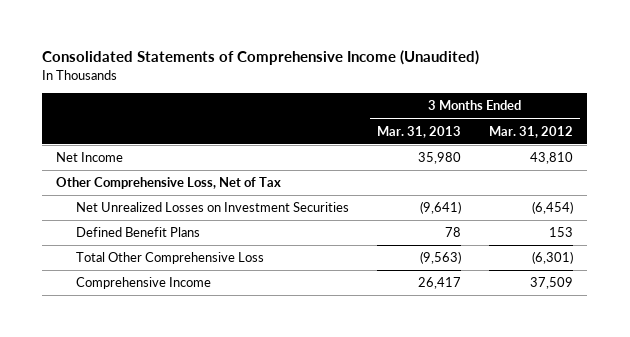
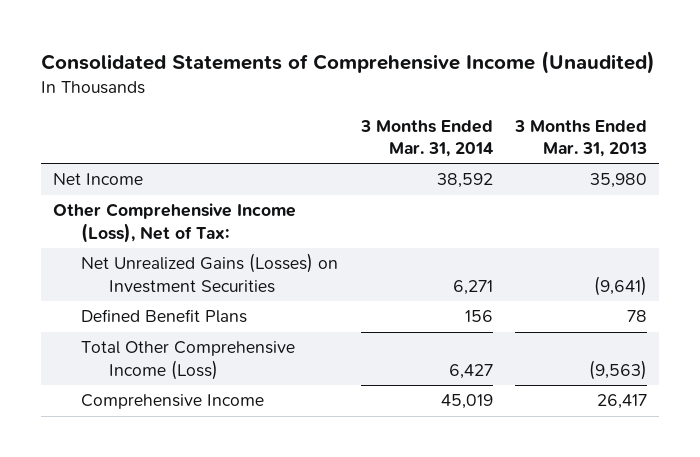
[489,125,574,138] Mar. 31, 2012 -> none
none -> [359,119,493,157] 3 Months Ended Mar. 31, 2014
[56,177,282,190] Other Comprehensive Loss, Net of Tax -> [52,203,296,243] Other Comprehensive Income (Loss), Net of Tax:
[76,202,350,213] Net Unrealized Losses on Investment Securities -> [81,253,339,293] Net Unrealized Gains (Losses) on Investment Securities
[76,252,265,265] Total Other Comprehensive Loss -> [81,341,296,380] Total Other Comprehensive Income (Loss)

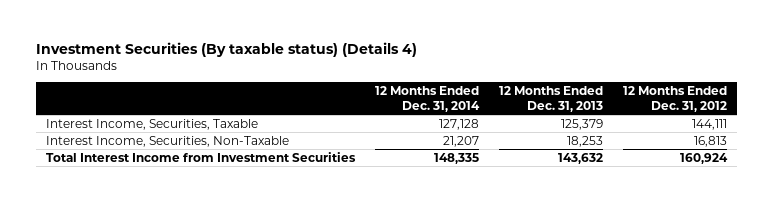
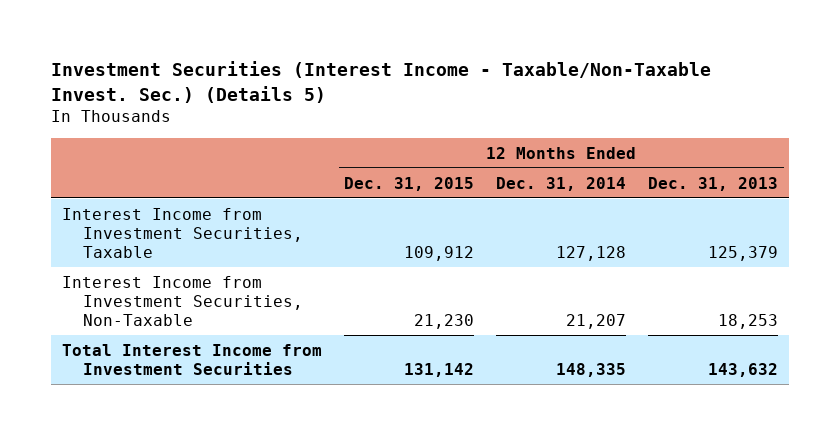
[35,42,417,58] Investment Securities (By taxable status) (Details 4) -> [51,60,712,103] Investment Securities (Interest Income - Taxable/Non-Taxable Invest. Sec.) (Details 5)
[622,86,727,112] 12 Months Ended Dec. 31, 2012 -> none
none -> [344,176,475,191] Dec. 31, 2015
[45,118,258,130] Interest Income, Securities, Taxable -> [62,207,303,259] Interest Income from Investment Securities, Taxable
[45,135,289,147] Interest Income, Securities, Non-Taxable -> [62,275,303,327] Interest Income from Investment Securities, Non-Taxable

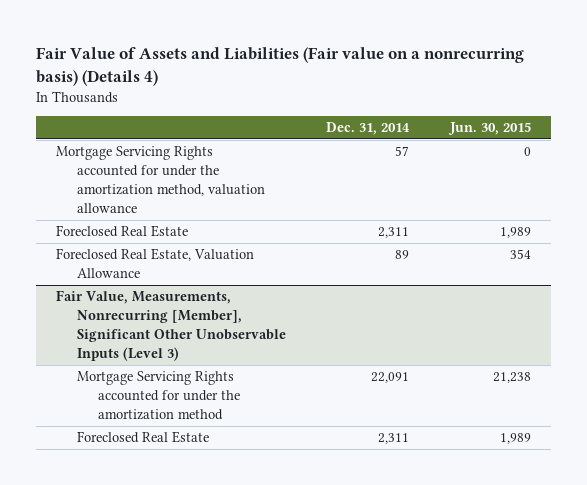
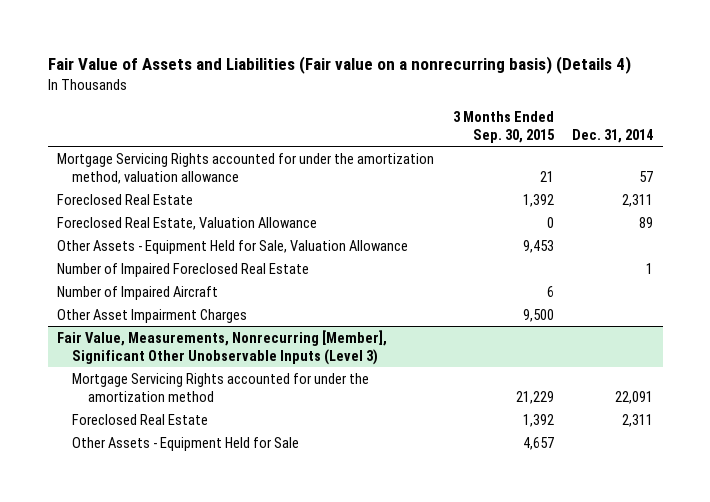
[447,122,531,136] Jun. 30, 2015 -> none
none -> [452,110,555,143] 3 Months Ended Sep. 30, 2015
none -> [56,239,408,254] Other Assets - Equipment Held for Sale, Valuation Allowance
none -> [56,262,309,277] Number of Impaired Foreclosed Real Estate
none -> [56,285,218,300] Number of Impaired Aircraft
none -> [56,308,247,323] Other Asset Impairment Charges
none -> [72,436,300,451] Other Assets - Equipment Held for Sale

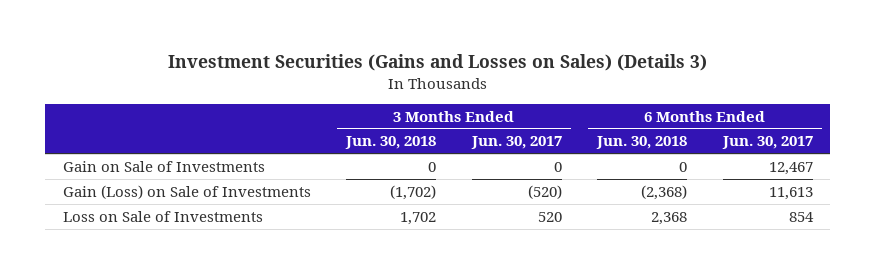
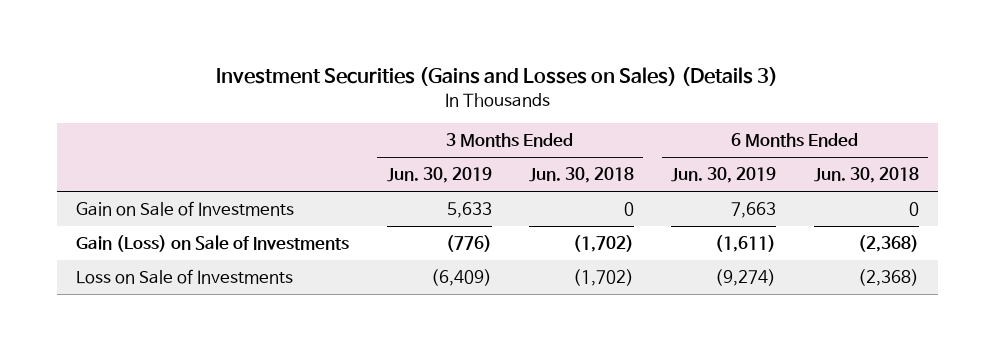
[470,136,562,150] Jun. 30, 2017 -> none
[721,136,813,150] Jun. 30, 2017 -> none
none -> [386,167,492,184] Jun. 30, 2019
none -> [671,167,777,184] Jun. 30, 2019
[400,211,437,225] 1,702 -> [572,269,634,287] (1,702)
[651,211,688,225] 2,368 -> [857,269,919,287] (2,368)

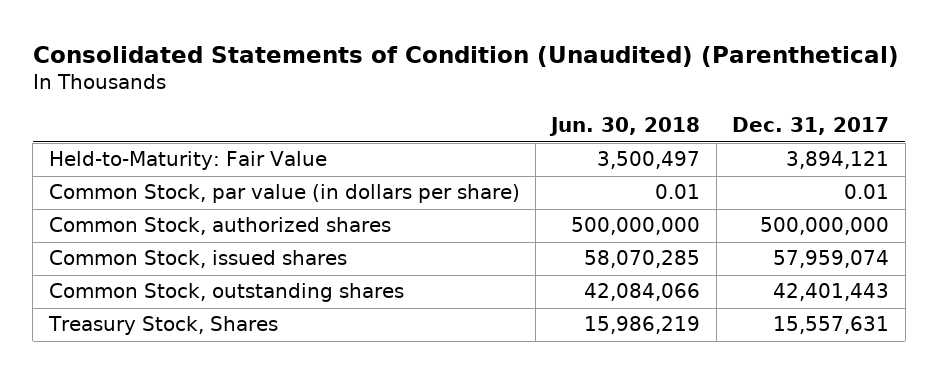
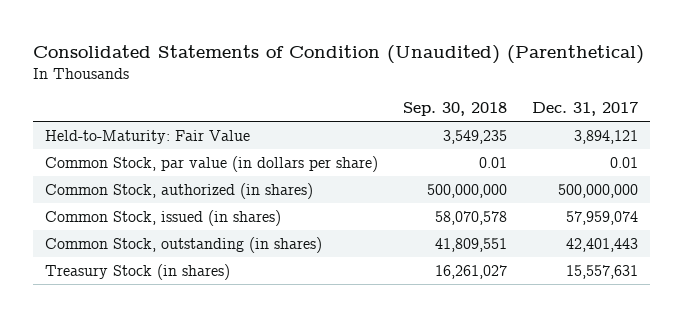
[549,117,701,137] Jun. 30, 2018 -> none
none -> [403,102,508,117] Sep. 30, 2018
[48,217,391,236] Common Stock, authorized shares -> [45,182,314,199] Common Stock, authorized (in shares)
[48,250,347,269] Common Stock, issued shares -> [45,209,282,226] Common Stock, issued (in shares)
[48,283,404,303] Common Stock, outstanding shares -> [45,236,323,253] Common Stock, outstanding (in shares)
[47,316,278,336] Treasury Stock, Shares -> [45,263,231,280] Treasury Stock (in shares)

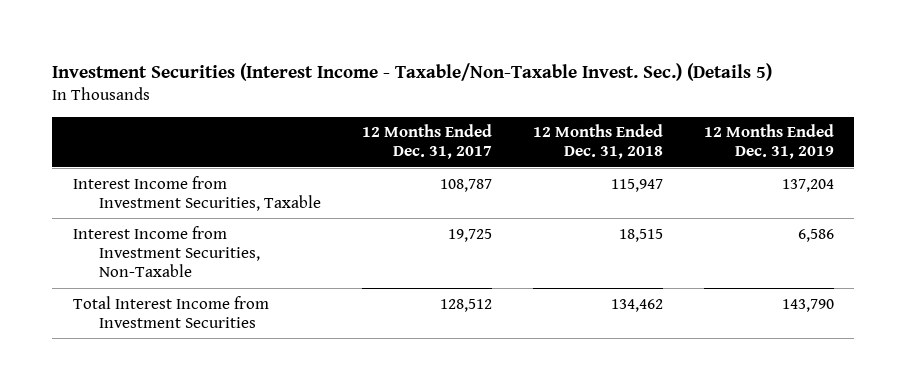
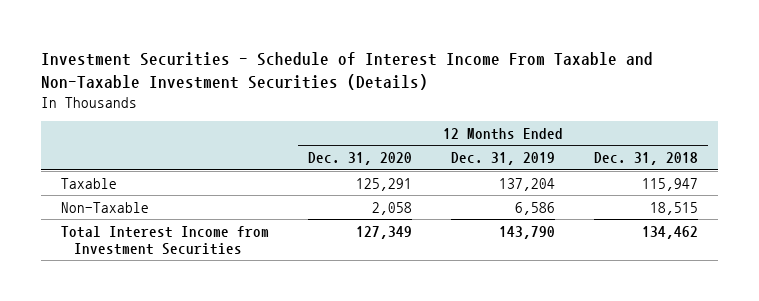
[52,62,773,81] Investment Securities (Interest Income - Taxable/Non-Taxable Invest. Sec.) (Details 5) -> [41,51,654,90] Investment Securities - Schedule of Interest Income From Taxable and Non-Taxable Investment Securities (Details)
[361,124,492,160] 12 Months Ended Dec. 31, 2017 -> none
none -> [307,152,412,166] Dec. 31, 2020
[72,175,321,211] Interest Income from Investment Securities, Taxable -> [60,177,117,189] Taxable
[72,225,260,278] Interest Income from Investment Securities, Non-Taxable -> [60,201,149,213] Non-Taxable

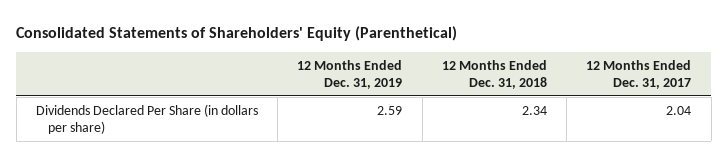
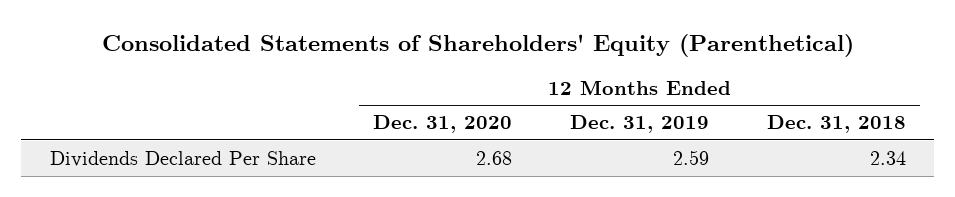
[586,59,692,89] 12 Months Ended Dec. 31, 2017 -> none
none -> [373,115,513,134] Dec. 31, 2020
[35,104,258,135] Dividends Declared Per Share (in dollars per share) -> [49,150,316,167] Dividends Declared Per Share

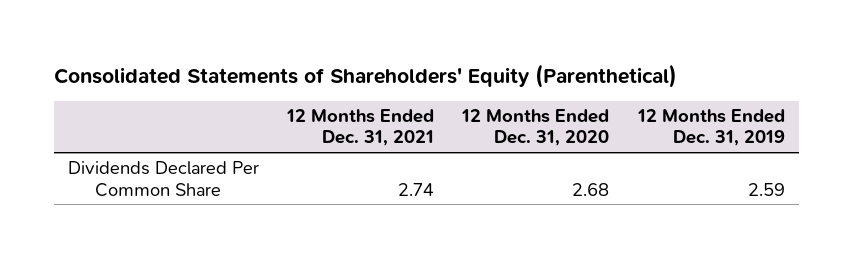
[766,115,906,134] Dec. 31, 2018 -> none
none -> [286,109,435,147] 12 Months Ended Dec. 31, 2021
[49,150,316,167] Dividends Declared Per Share -> [68,161,260,197] Dividends Declared Per Common Share

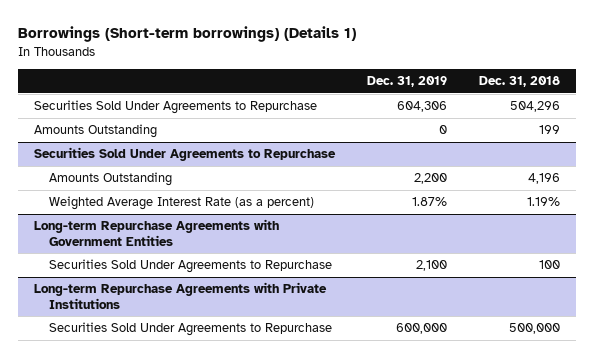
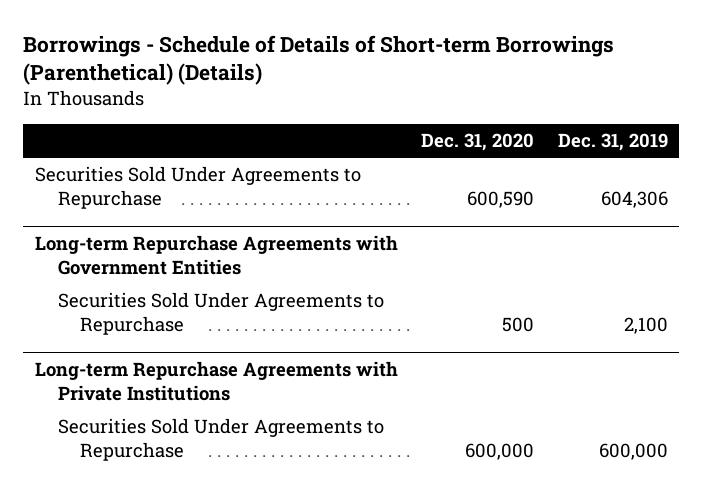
[17,26,356,43] Borrowings (Short-term borrowings) (Details 1) -> [23,34,615,86] Borrowings - Schedule of Details of Short-term Borrowings (Parenthetical) (Details)
[478,76,560,88] Dec. 31, 2018 -> none
none -> [421,133,535,152] Dec. 31, 2020
[33,124,157,139] Amounts Outstanding -> none
[33,147,336,162] Securities Sold Under Agreements to Repurchase -> none
[49,172,173,187] Amounts Outstanding -> none
[49,196,315,211] Weighted Average Interest Rate (as a percent) -> none

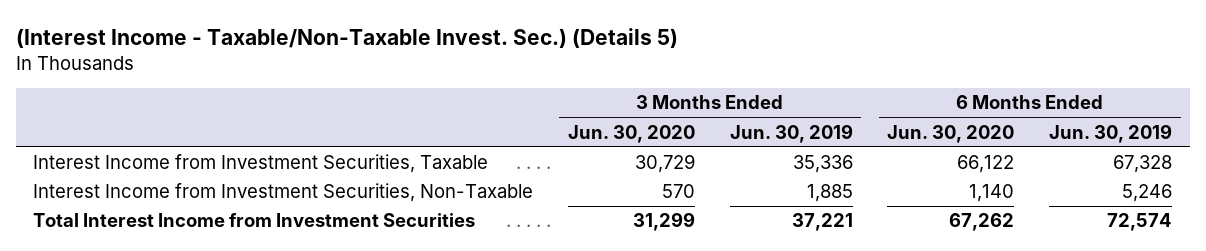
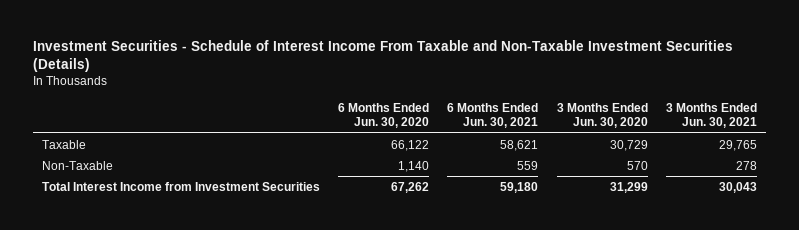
[15,27,678,48] (Interest Income - Taxable/Non-Taxable Invest. Sec.) (Details 5) -> [32,39,733,73] Investment Securities - Schedule of Interest Income From Taxable and Non-Taxable Investment Securities (Details)
[729,123,853,143] Jun. 30, 2019 -> none
[1049,123,1173,143] Jun. 30, 2019 -> none
none -> [447,103,539,129] 6 Months Ended Jun. 30, 2021
none -> [666,103,758,129] 3 Months Ended Jun. 30, 2021
[33,154,489,174] Interest Income from Investment Securities, Taxable -> [41,139,86,149] Taxable
[33,183,534,203] Interest Income from Investment Securities, Non-Taxable -> [41,160,113,170] Non-Taxable

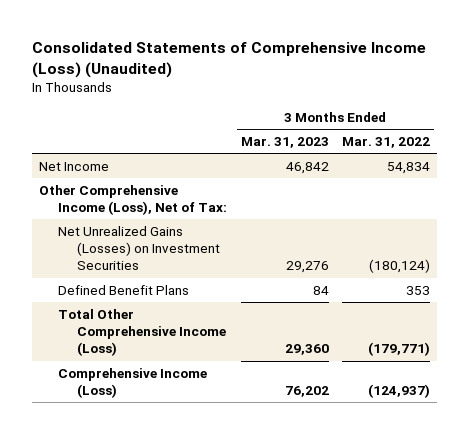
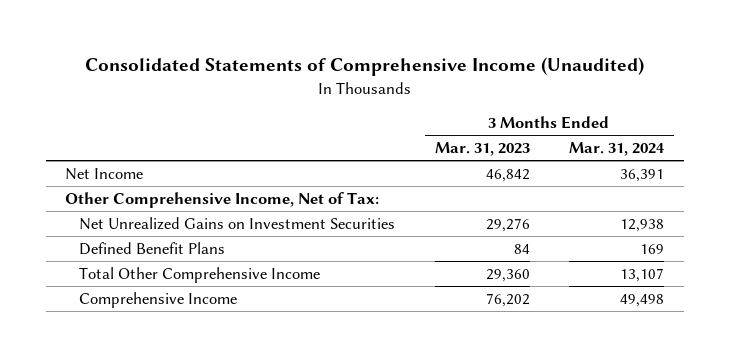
[31,41,426,78] Consolidated Statements of Comprehensive Income (Loss) (Unaudited) -> [84,57,644,77] Consolidated Statements of Comprehensive Income (Unaudited)
[342,136,431,148] Mar. 31, 2022 -> none
none -> [569,142,666,157] Mar. 31, 2024
[38,184,227,216] Other Comprehensive Income (Loss), Net of Tax: -> [65,191,380,208] Other Comprehensive Income, Net of Tax:
[57,225,221,271] Net Unrealized Gains (Losses) on Investment Securities -> [79,216,396,230] Net Unrealized Gains on Investment Securities
[57,308,227,357] Total Other Comprehensive Income (Loss) -> [79,266,321,283] Total Other Comprehensive Income
[57,367,207,399] Comprehensive Income (Loss) -> [79,291,238,308] Comprehensive Income

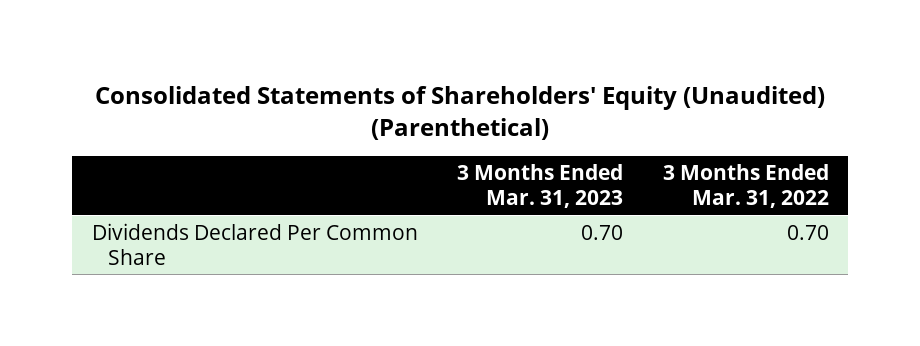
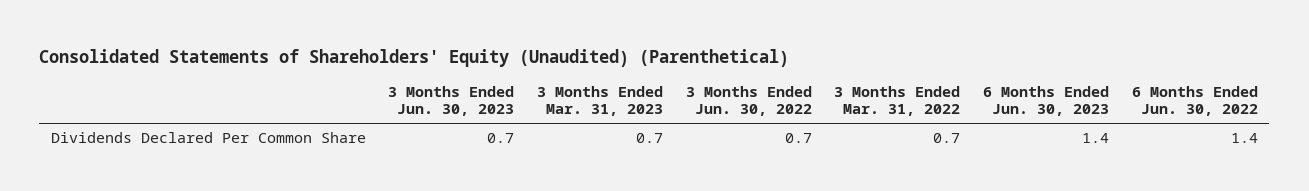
none -> [388,86,515,117] 3 Months Ended Jun. 30, 2023
none -> [685,86,812,117] 3 Months Ended Jun. 30, 2022
none -> [983,86,1110,117] 6 Months Ended Jun. 30, 2023
none -> [1131,86,1258,117] 6 Months Ended Jun. 30, 2022
[581,225,624,241] 0.70 -> [636,133,664,144] 0.7
[786,225,829,241] 0.70 -> [933,133,961,144] 0.7

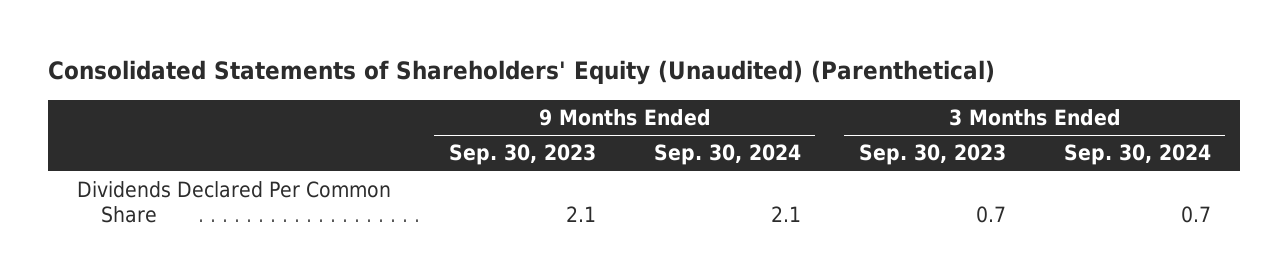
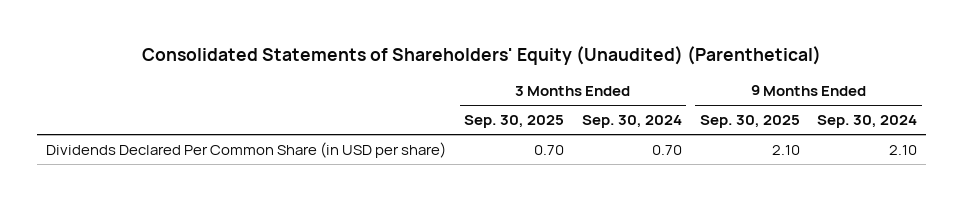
[448,144,596,166] Sep. 30, 2023 -> none
[858,144,1006,166] Sep. 30, 2023 -> none
none -> [464,115,565,129] Sep. 30, 2025
none -> [699,115,800,129] Sep. 30, 2025
[76,181,391,224] Dividends Declared Per Common Share -> [46,142,447,159] Dividends Declared Per Common Share (in USD per share)
[770,206,801,223] 2.1 -> [889,145,918,156] 2.10
[1180,206,1211,224] 0.7 -> [651,145,682,156] 0.70

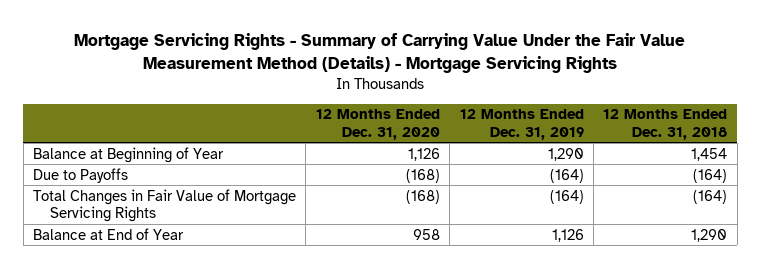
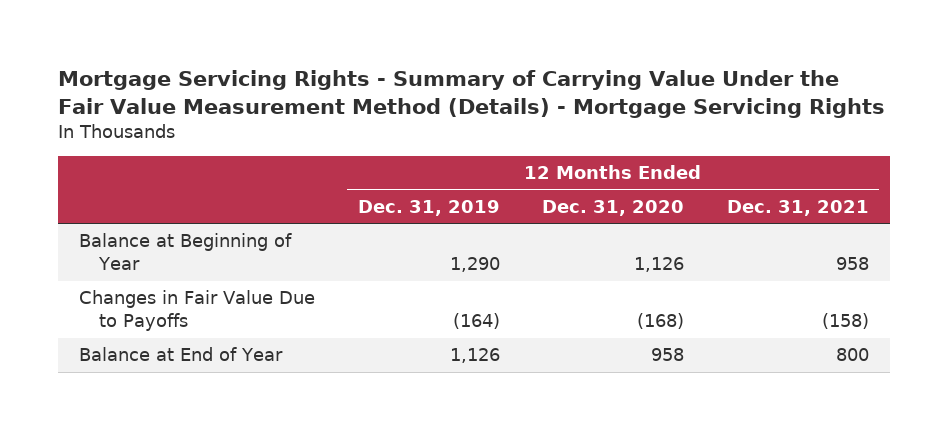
[603,109,728,140] 12 Months Ended Dec. 31, 2018 -> none
none -> [726,199,869,216] Dec. 31, 2021
[33,188,297,223] Total Changes in Fair Value of Mortgage Servicing Rights -> none
[33,167,129,183] Due to Payoffs -> [79,290,316,332] Changes in Fair Value Due to Payoffs

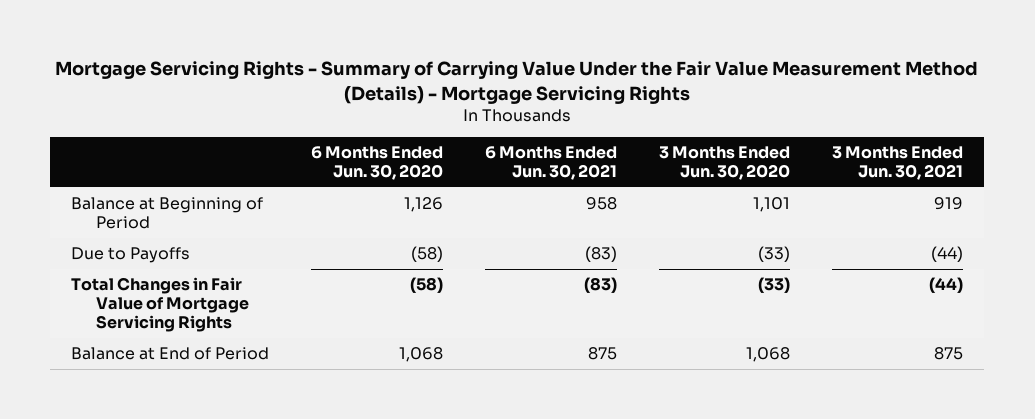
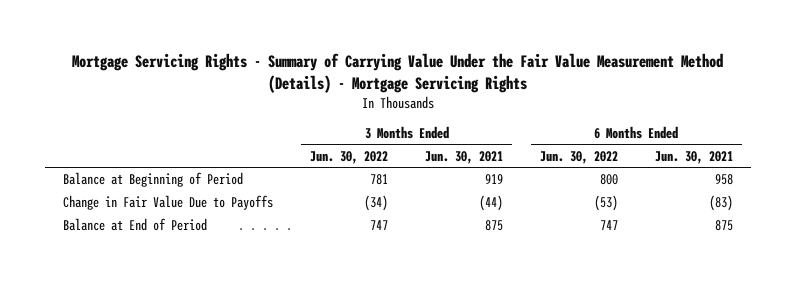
[311,145,444,181] 6 Months Ended Jun. 30, 2020 -> none
[659,145,791,181] 3 Months Ended Jun. 30, 2020 -> none
none -> [310,150,389,164] Jun. 30, 2022
none -> [539,150,618,164] Jun. 30, 2022
[71,277,250,333] Total Changes in Fair Value of Mortgage Servicing Rights -> none
[71,247,191,264] Due to Payoffs -> [63,195,274,211] Change in Fair Value Due to Payoffs

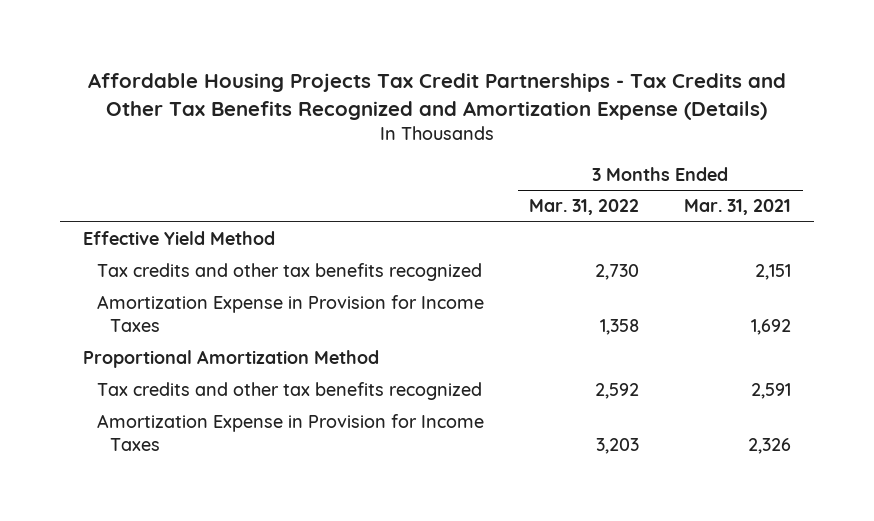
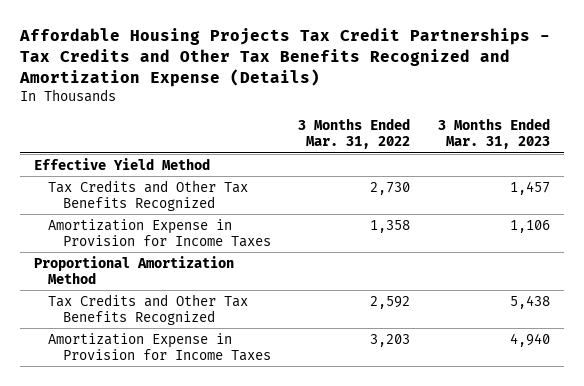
[684,199,792,216] Mar. 31, 2021 -> none
none -> [438,117,551,150] 3 Months Ended Mar. 31, 2023
[96,263,482,282] Tax credits and other tax benefits recognized -> [48,179,249,212] Tax Credits and Other Tax Benefits Recognized
[96,382,482,401] Tax credits and other tax benefits recognized -> [48,293,249,326] Tax Credits and Other Tax Benefits Recognized

